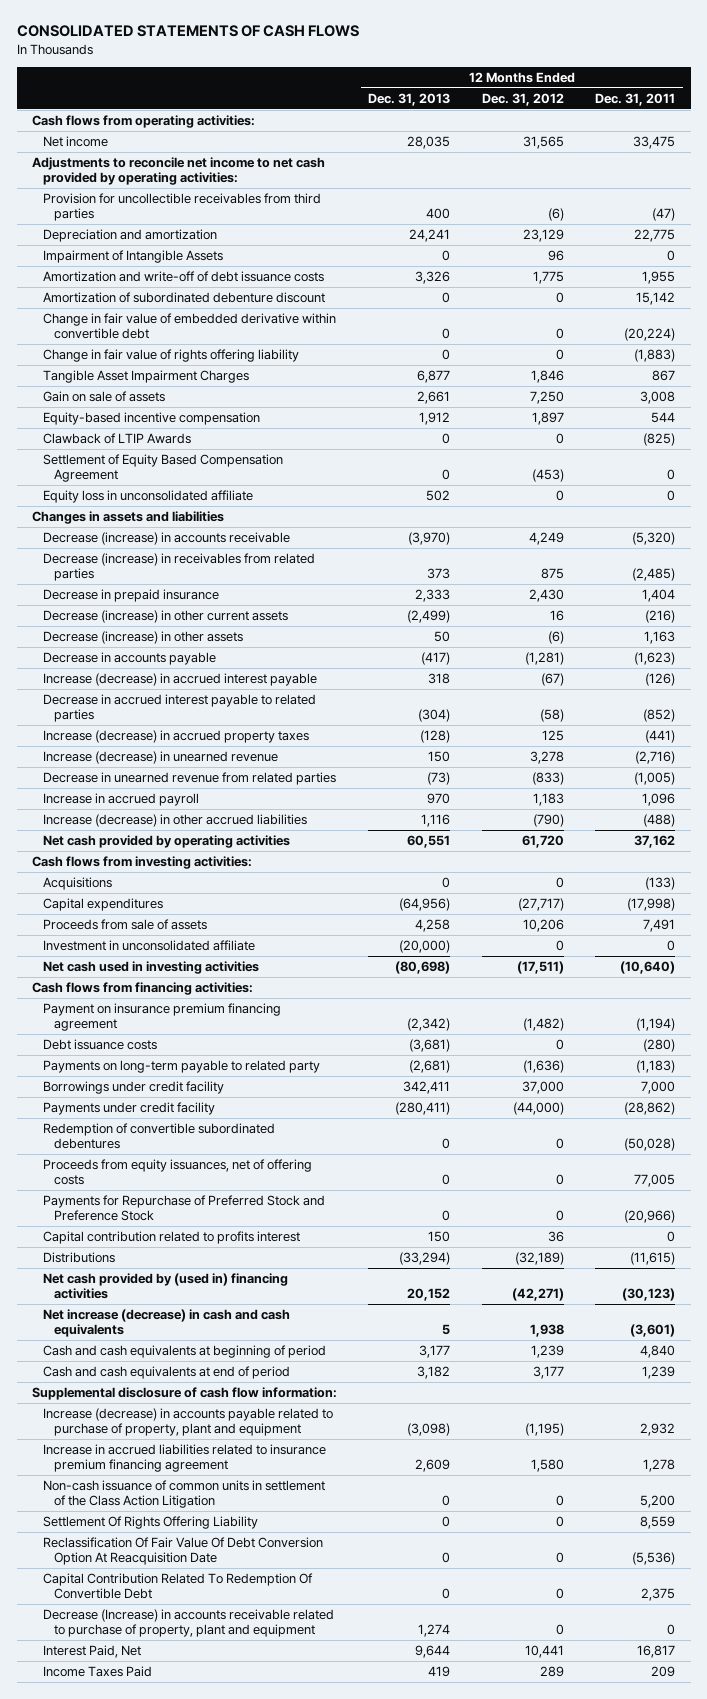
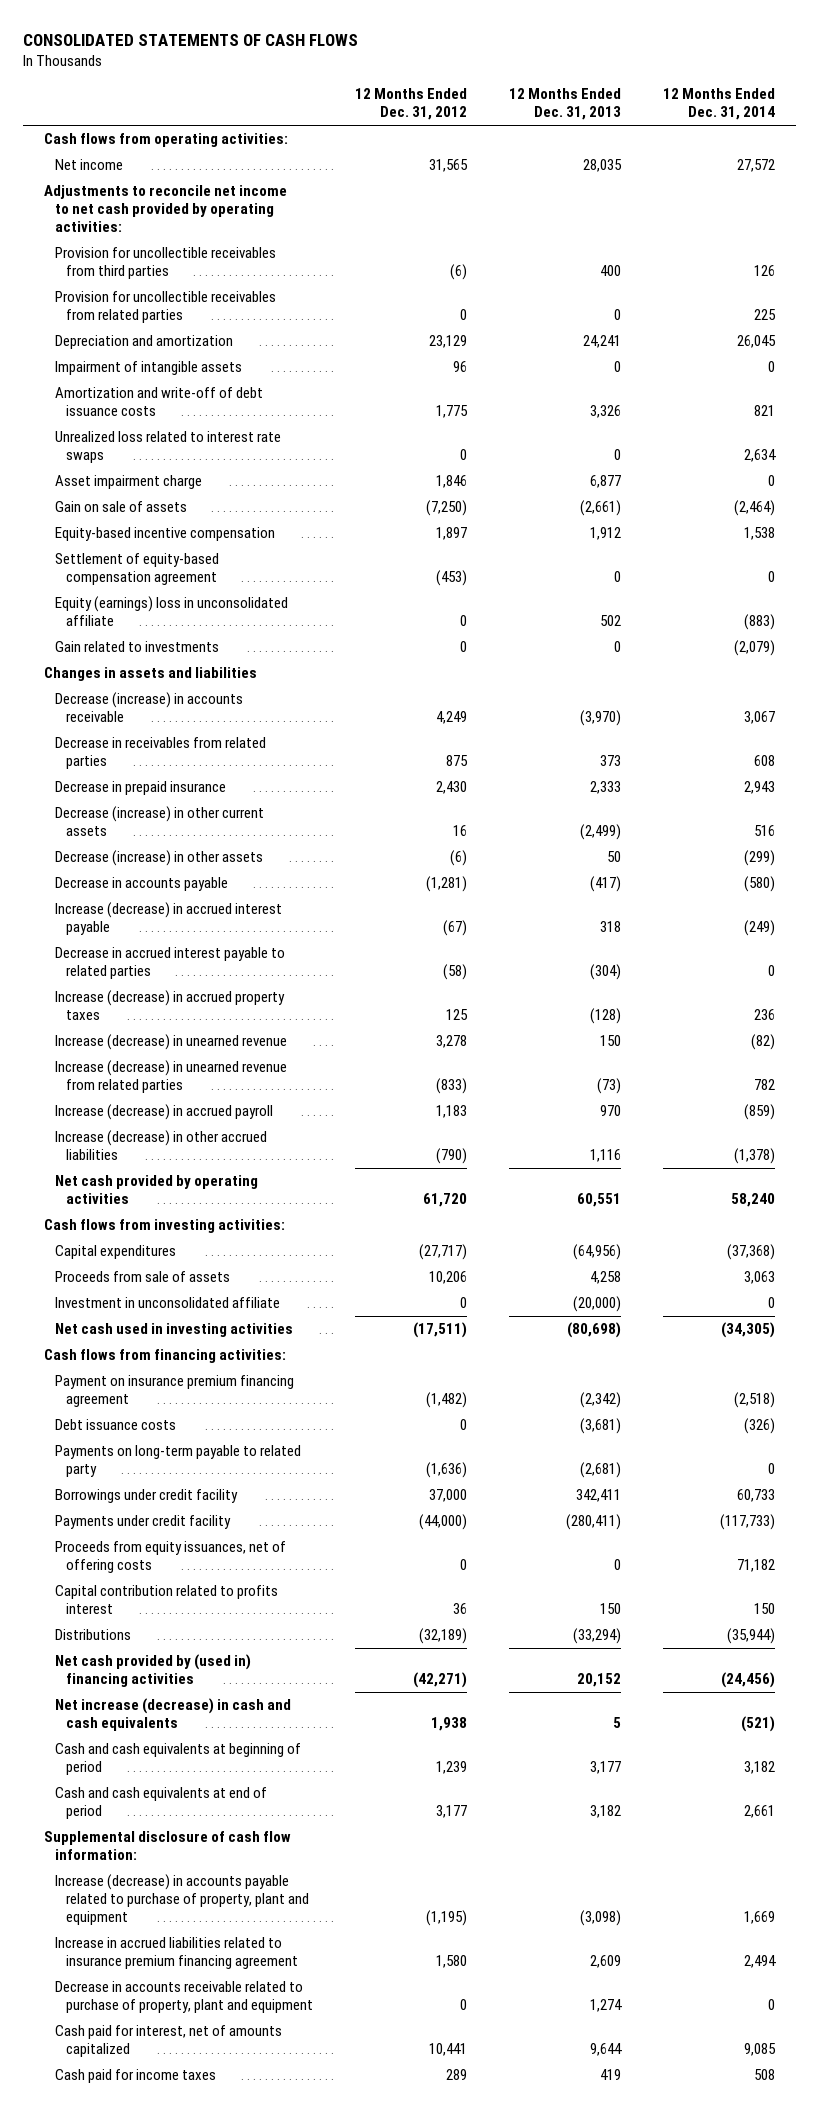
[594,92,675,106] Dec. 31, 2011 -> none
none -> [662,88,775,121] 12 Months Ended Dec. 31, 2014
none -> [54,291,276,324] Provision for uncollectible receivables from related parties
[42,250,223,264] Impairment of Intangible Assets -> [54,361,242,376] Impairment of intangible assets
[42,292,325,304] Amortization of subordinated debenture discount -> none
[42,313,336,339] Change in fair value of embedded derivative within convertible debt -> none
[42,349,299,363] Change in fair value of rights offering liability -> none
none -> [54,431,281,464] Unrealized loss related to interest rate swaps
[42,370,249,384] Tangible Asset Impairment Charges -> [54,475,202,490] Asset impairment charge
[417,391,451,405] 2,661 -> [579,500,621,517] (2,661)
[529,391,564,405] 7,250 -> [425,500,467,517] (7,250)
[42,433,191,445] Clawback of LTIP Awards -> none
[42,454,283,482] Settlement of Equity Based Compensation Agreement -> [54,553,219,586] Settlement of equity-based compensation agreement
[42,490,253,504] Equity loss in unconsolidated affiliate -> [54,596,288,627] Equity (earnings) loss in unconsolidated affiliate
none -> [54,641,219,653] Gain related to investments
[42,553,315,581] Decrease (increase) in receivables from related parties -> [54,737,266,770] Decrease in receivables from related parties
[42,772,336,786] Decrease in unearned revenue from related parties -> [54,1060,287,1094] Increase (decrease) in unearned revenue from related parties
[42,793,199,807] Increase in accrued payroll -> [54,1104,273,1121] Increase (decrease) in accrued payroll
[42,877,112,891] Acquisitions -> none
[42,1123,275,1149] Redemption of convertible subordinated debentures -> none
[42,1195,325,1221] Payments for Repurchase of Preferred Stock and Preference Stock -> none
[42,1480,325,1508] Non-cash issuance of common units in settlement of the Class Action Litigation -> none
[42,1516,258,1530] Settlement Of Rights Offering Liability -> none
[42,1537,323,1565] Reclassification Of Fair Value Of Debt Conversion Option At Reacquisition Date -> none
[42,1573,313,1599] Capital Contribution Related To Redemption Of Convertible Debt -> none
[42,1609,334,1637] Decrease (Increase) in accounts receivable related to purchase of property, plant and equipment -> [54,1981,313,2014] Decrease in accounts receivable related to purchase of property, plant and equipment
[42,1645,141,1659] Interest Paid, Net -> [54,2025,282,2058] Cash paid for interest, net of amounts capitalized
[42,1666,152,1678] Income Taxes Paid -> [54,2069,216,2084] Cash paid for income taxes

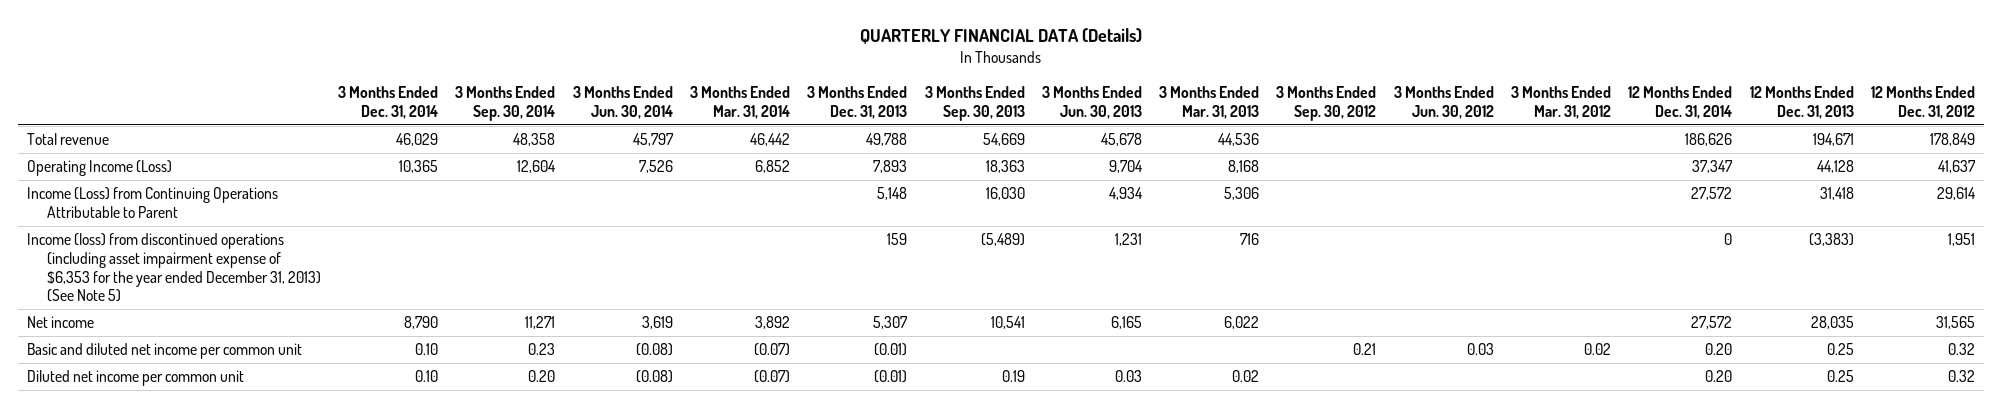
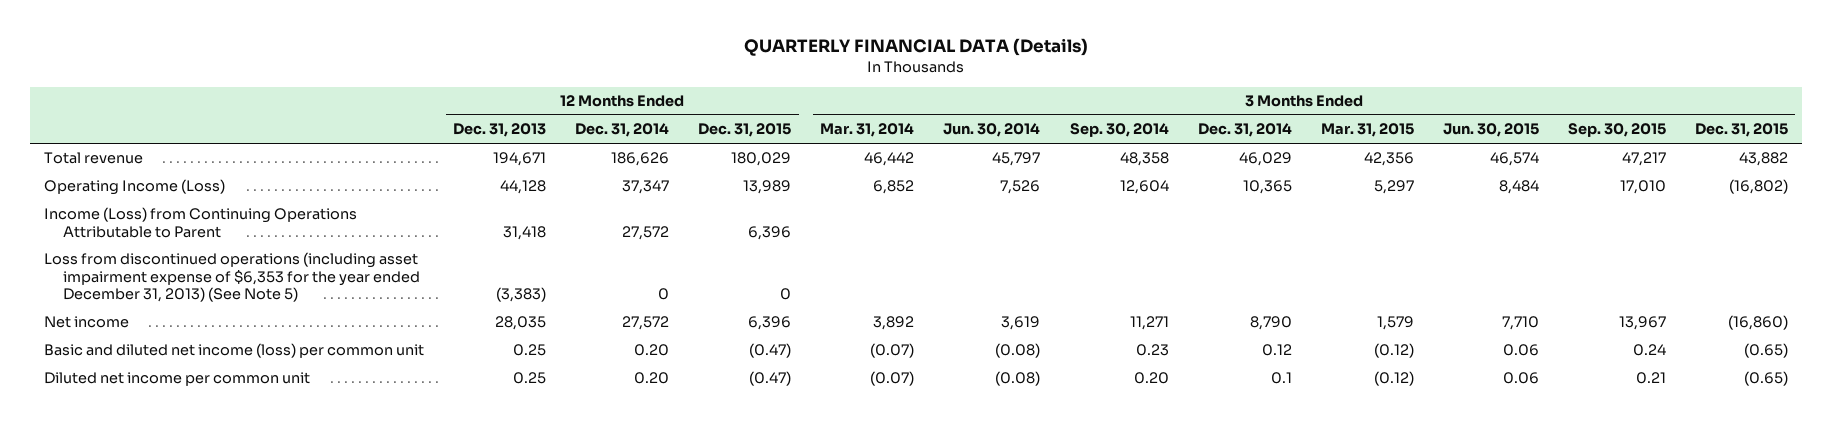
[807,86,908,119] 3 Months Ended Dec. 31, 2013 -> none
[924,86,1025,121] 3 Months Ended Sep. 30, 2013 -> none
[1041,86,1142,119] 3 Months Ended Jun. 30, 2013 -> none
[1159,86,1260,119] 3 Months Ended Mar. 31, 2013 -> none
[1276,86,1377,121] 3 Months Ended Sep. 30, 2012 -> none
[1393,86,1494,119] 3 Months Ended Jun. 30, 2012 -> none
[1511,86,1612,119] 3 Months Ended Mar. 31, 2012 -> none
[1870,86,1975,119] 12 Months Ended Dec. 31, 2012 -> none
none -> [698,123,792,138] Dec. 31, 2015
none -> [1320,123,1414,138] Mar. 31, 2015
none -> [1442,123,1539,138] Jun. 30, 2015
none -> [1567,123,1666,138] Sep. 30, 2015
none -> [1694,123,1788,138] Dec. 31, 2015
[26,233,321,303] Income (loss) from discontinued operations (including asset impairment expense of $6,353 for the year ended December 31, 2013) (See Note 5) -> [44,252,421,302] Loss from discontinued operations (including asset impairment expense of $6,353 for the year ended December 31, 2013) (See Note 5)
[26,343,302,360] Basic and diluted net income per common unit -> [44,343,425,359] Basic and diluted net income (loss) per common unit
[415,343,439,356] 0.10 -> [1261,344,1292,357] 0.12
[415,370,439,383] 0.10 -> [1270,372,1292,385] 0.1

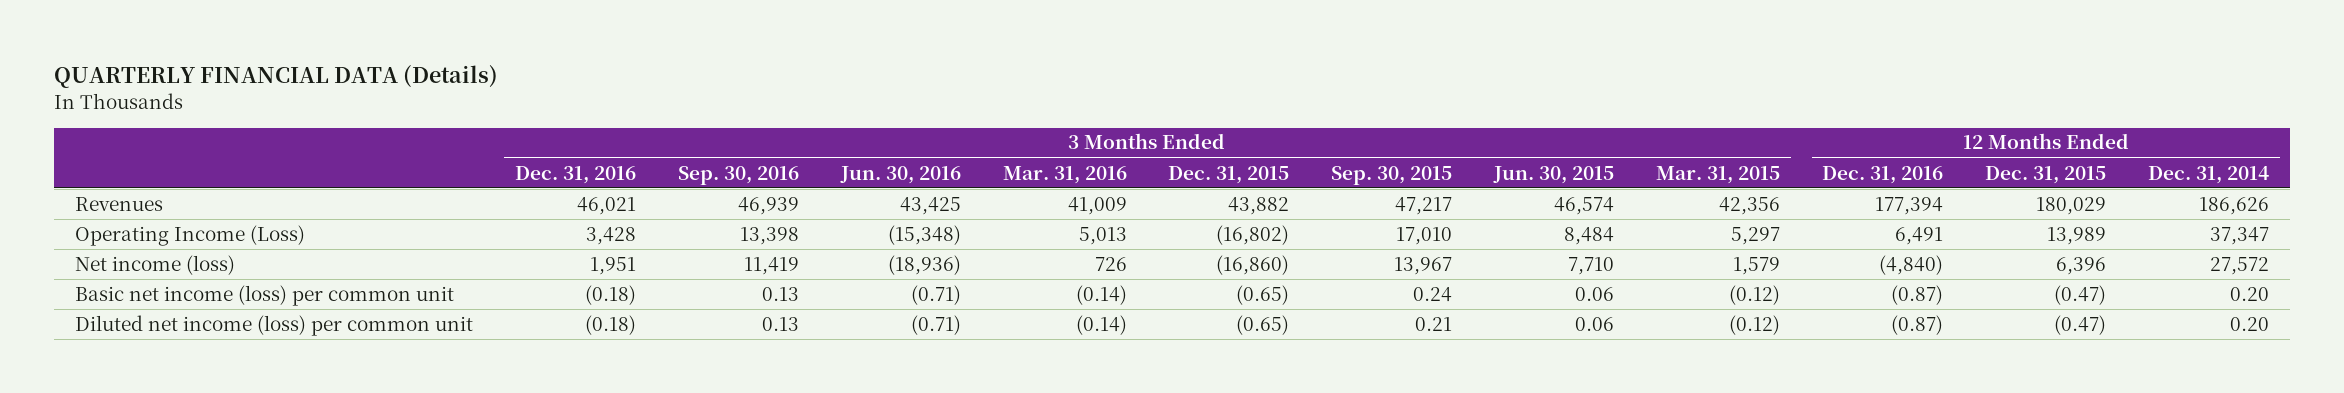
[453,123,547,138] Dec. 31, 2013 -> none
[820,123,915,138] Mar. 31, 2014 -> none
[943,123,1041,138] Jun. 30, 2014 -> none
[1069,123,1169,138] Sep. 30, 2014 -> none
[1197,123,1292,138] Dec. 31, 2014 -> none
none -> [514,165,636,184] Dec. 31, 2016
none -> [677,165,799,185] Sep. 30, 2016
none -> [839,165,961,184] Jun. 30, 2016
none -> [1002,165,1127,184] Mar. 31, 2016
none -> [1822,165,1944,184] Dec. 31, 2016
[44,152,144,165] Total revenue -> [74,196,163,211] Revenues
[44,207,358,238] Income (Loss) from Continuing Operations Attributable to Parent -> none
[44,252,421,302] Loss from discontinued operations (including asset impairment expense of $6,353 for the year ended December 31, 2013) (See Note 5) -> none
[44,316,130,329] Net income -> [74,254,235,275] Net income (loss)
[44,343,425,359] Basic and diluted net income (loss) per common unit -> [74,284,454,306] Basic net income (loss) per common unit
[44,372,311,387] Diluted net income per common unit -> [74,314,473,336] Diluted net income (loss) per common unit

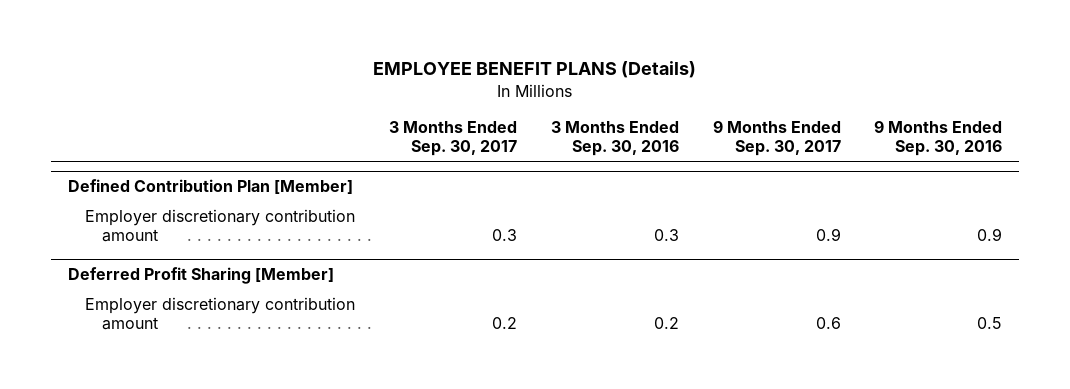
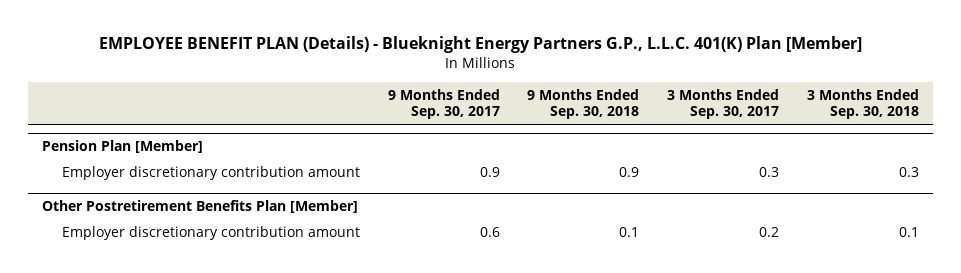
[373,61,697,79] EMPLOYEE BENEFIT PLANS (Details) -> [99,36,863,54] EMPLOYEE BENEFIT PLAN (Details) - Blueknight Energy Partners G.P., L.L.C. 401(K) Plan [Member]
[550,121,679,157] 3 Months Ended Sep. 30, 2016 -> none
[874,120,1003,157] 9 Months Ended Sep. 30, 2016 -> none
none -> [527,88,640,120] 9 Months Ended Sep. 30, 2018
none -> [806,88,919,120] 3 Months Ended Sep. 30, 2018
[67,179,353,195] Defined Contribution Plan [Member] -> [41,140,203,154] Pension Plan [Member]
[67,267,334,285] Deferred Profit Sharing [Member] -> [41,200,358,214] Other Postretirement Benefits Plan [Member]

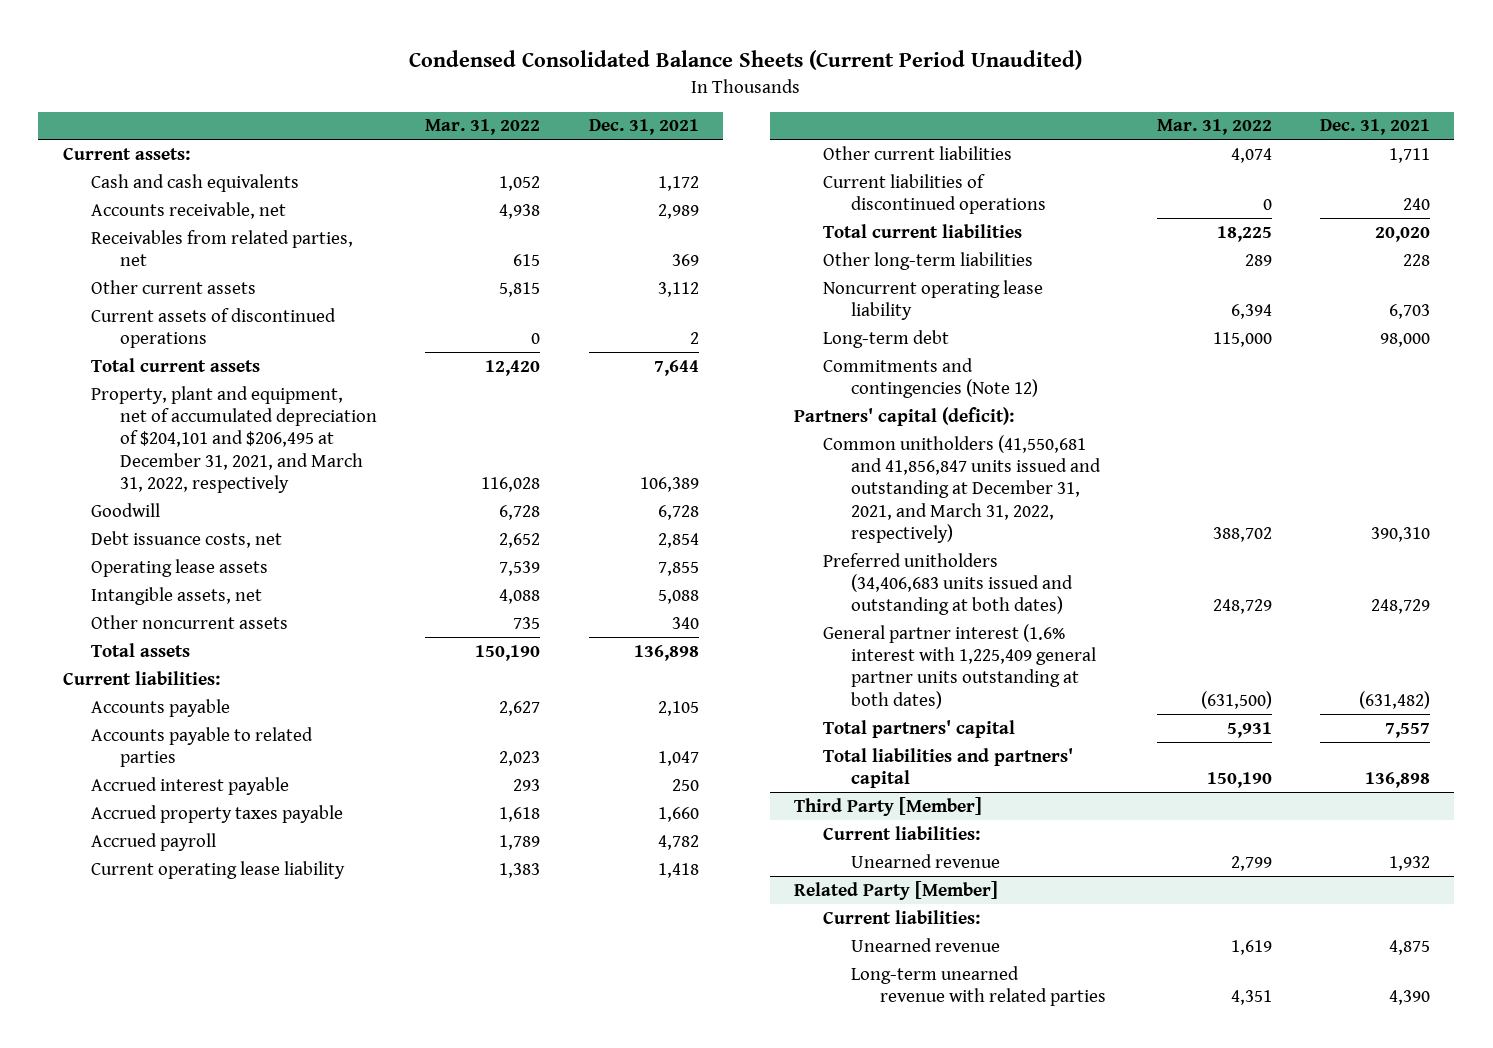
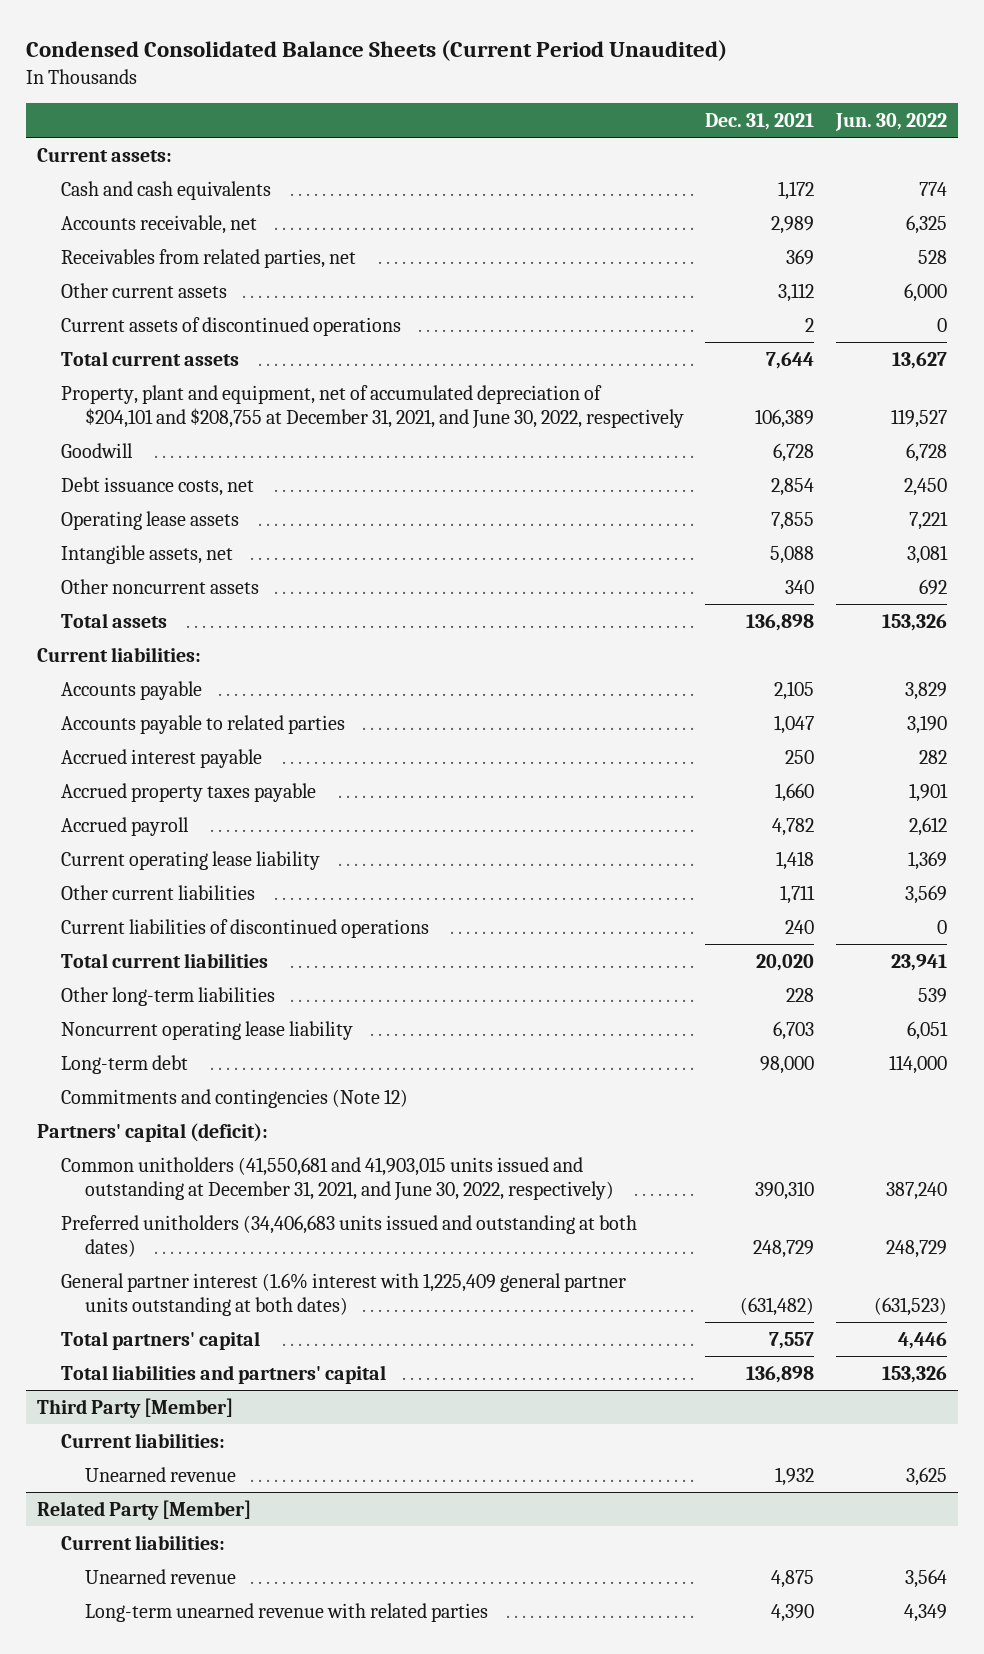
[425,119,541,136] Mar. 31, 2022 -> none
none -> [834,113,947,132] Jun. 30, 2022
[91,385,377,493] Property, plant and equipment, net of accumulated depreciation of $204,101 and $206,495 at December 31, 2021, and March 31, 2022, respectively -> [60,384,684,429] Property, plant and equipment, net of accumulated depreciation of $204,101 and $208,755 at December 31, 2021, and June 30, 2022, respectively
[822,434,1102,543] Common unitholders (41,550,681 and 41,856,847 units issued and outstanding at December 31, 2021, and March 31, 2022, respectively) -> [60,1156,614,1201] Common unitholders (41,550,681 and 41,903,015 units issued and outstanding at December 31, 2021, and June 30, 2022, respectively)

